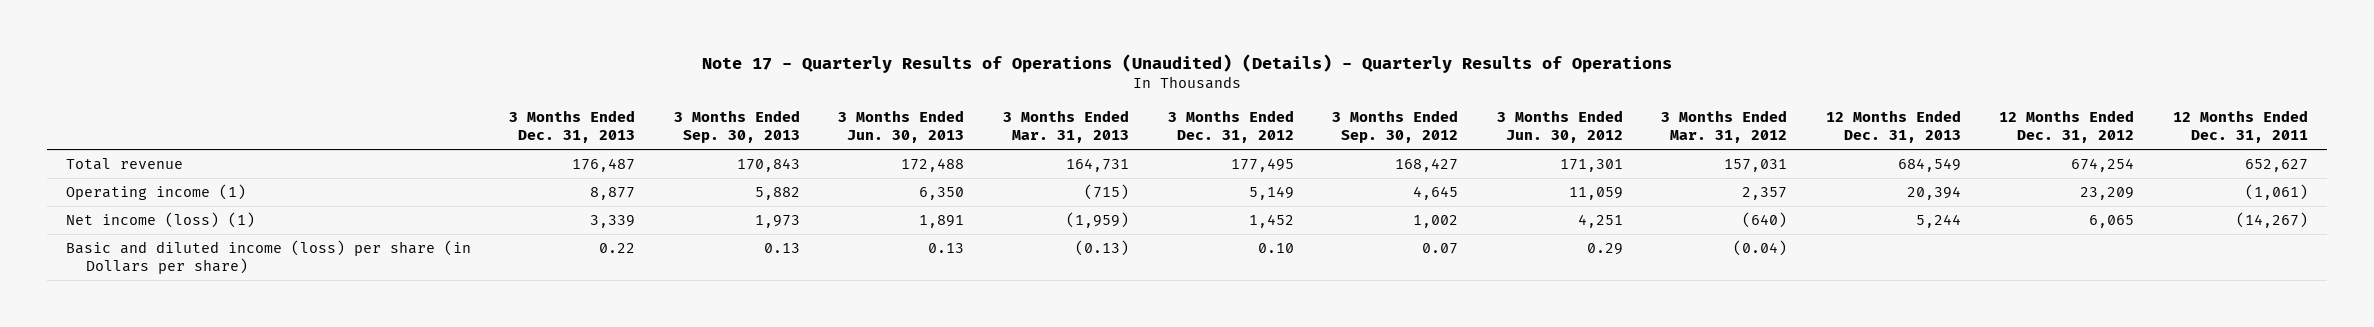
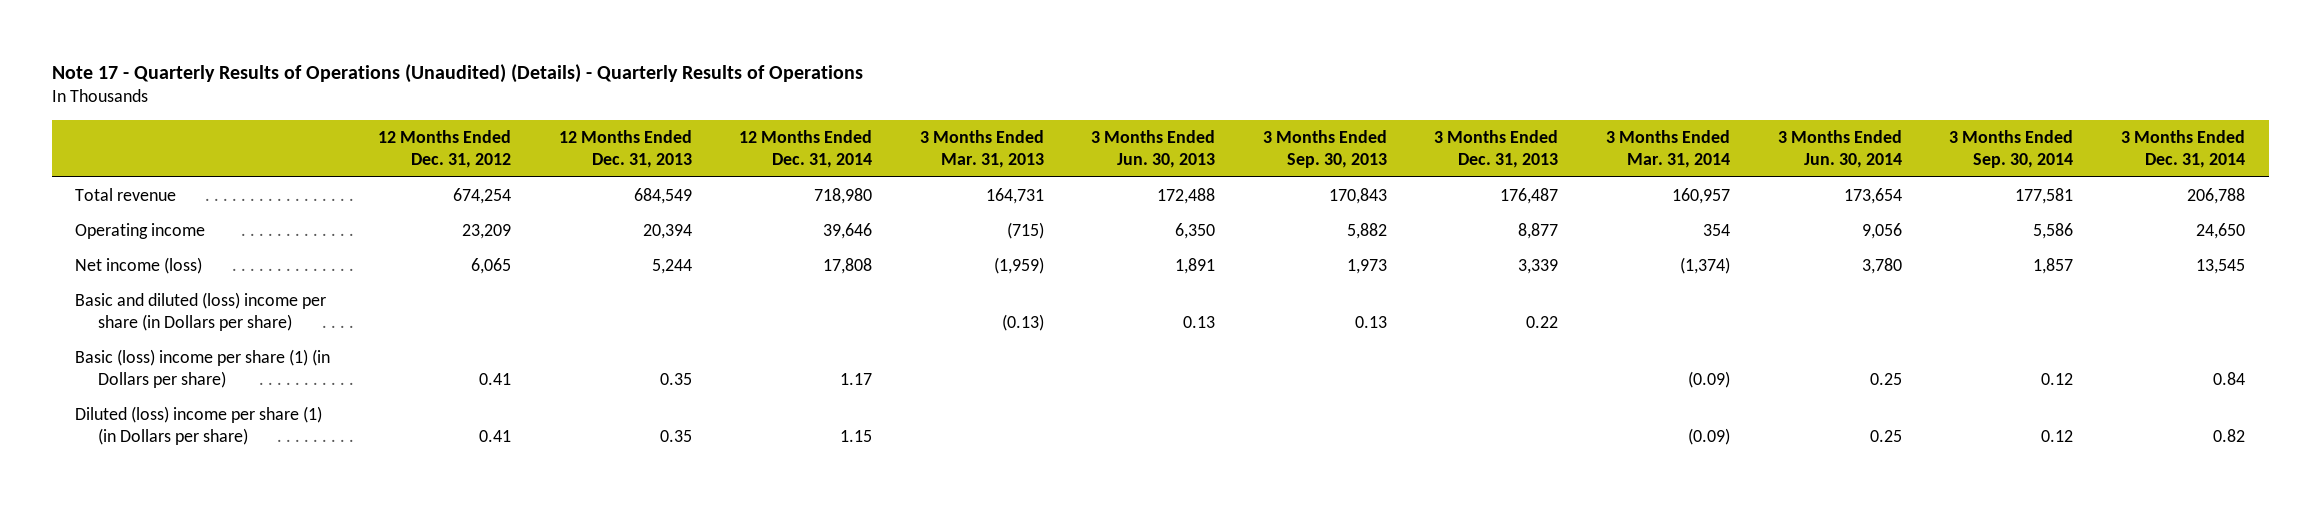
[1167,109,1294,144] 3 Months Ended Dec. 31, 2012 -> none
[1332,109,1459,144] 3 Months Ended Sep. 30, 2012 -> none
[1496,109,1623,144] 3 Months Ended Jun. 30, 2012 -> none
[1661,109,1788,144] 3 Months Ended Mar. 31, 2012 -> none
[2172,109,2308,144] 12 Months Ended Dec. 31, 2011 -> none
none -> [739,129,873,168] 12 Months Ended Dec. 31, 2014
none -> [1606,129,1731,168] 3 Months Ended Mar. 31, 2014
none -> [1777,129,1902,168] 3 Months Ended Jun. 30, 2014
none -> [1949,129,2074,168] 3 Months Ended Sep. 30, 2014
none -> [2120,129,2245,168] 3 Months Ended Dec. 31, 2014
[65,184,246,201] Operating income (1) -> [75,223,206,240] Operating income
[65,212,255,229] Net income (loss) (1) -> [75,257,203,275] Net income (loss)
[65,240,471,275] Basic and diluted income (loss) per share (in Dollars per share) -> [75,292,327,331] Basic and diluted (loss) income per share (in Dollars per share)
none -> [75,349,331,388] Basic (loss) income per share (1) (in Dollars per share)
none -> [75,406,323,445] Diluted (loss) income per share (1) (in Dollars per share)

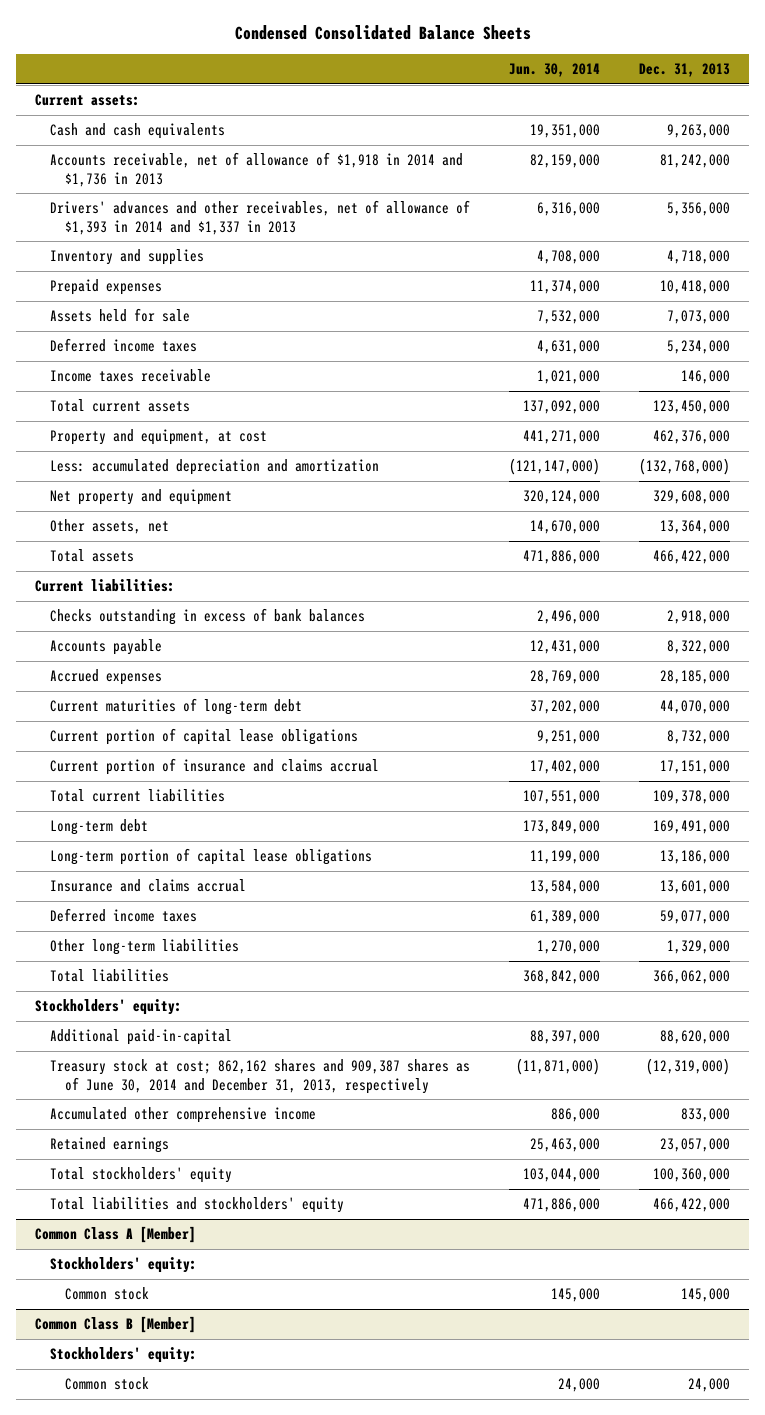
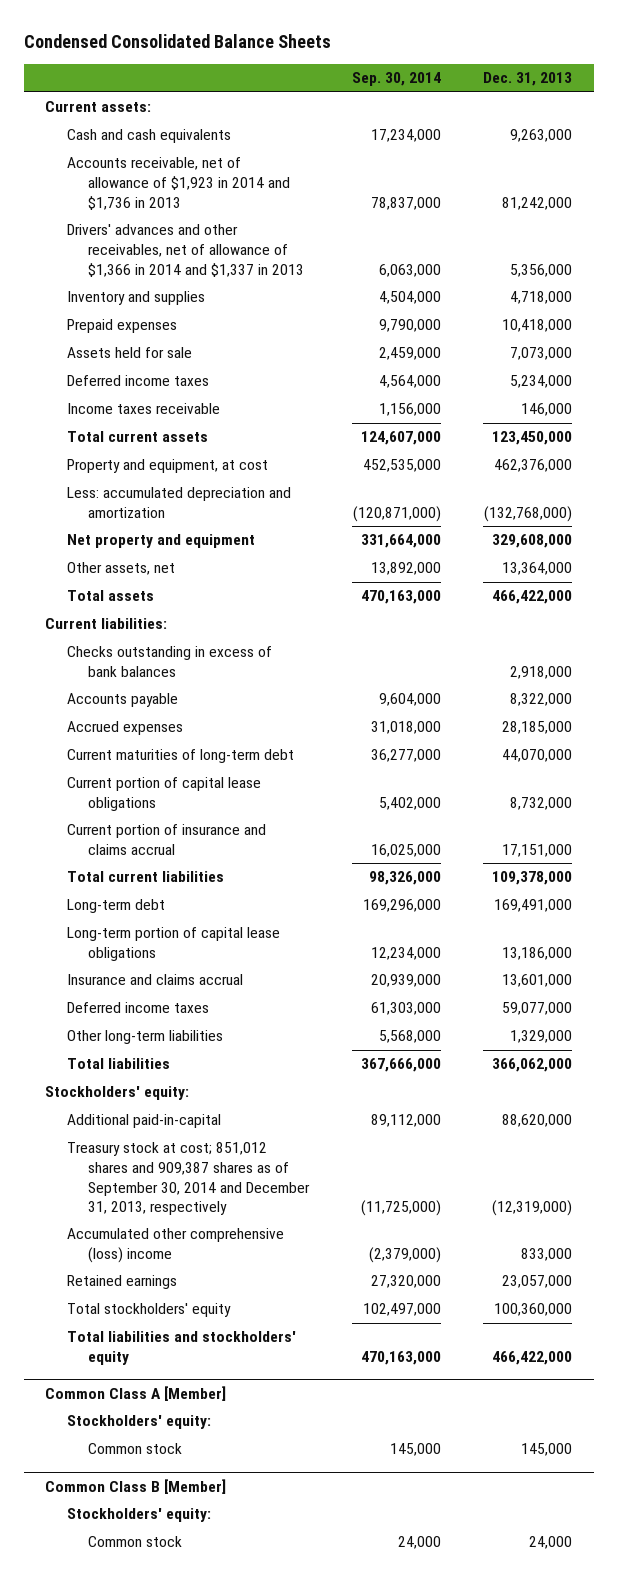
[509,63,601,78] Jun. 30, 2014 -> none
none -> [351,72,441,87] Sep. 30, 2014
[50,152,464,187] Accounts receivable, net of allowance of $1,918 in 2014 and $1,736 in 2013 -> [66,157,290,210] Accounts receivable, net of allowance of $1,923 in 2014 and $1,736 in 2013
[50,200,471,235] Drivers' advances and other receivables, net of allowance of $1,393 in 2014 and $1,337 in 2013 -> [66,224,304,277] Drivers' advances and other receivables, net of allowance of $1,366 in 2014 and $1,337 in 2013
[50,1059,471,1094] Treasury stock at cost; 862,162 shares and 909,387 shares as of June 30, 2014 and December 31, 2013, respectively -> [66,1142,310,1216] Treasury stock at cost; 851,012 shares and 909,387 shares as of September 30, 2014 and December 31, 2013, respectively
[50,1107,317,1124] Accumulated other comprehensive income -> [66,1228,284,1263] Accumulated other comprehensive (loss) income

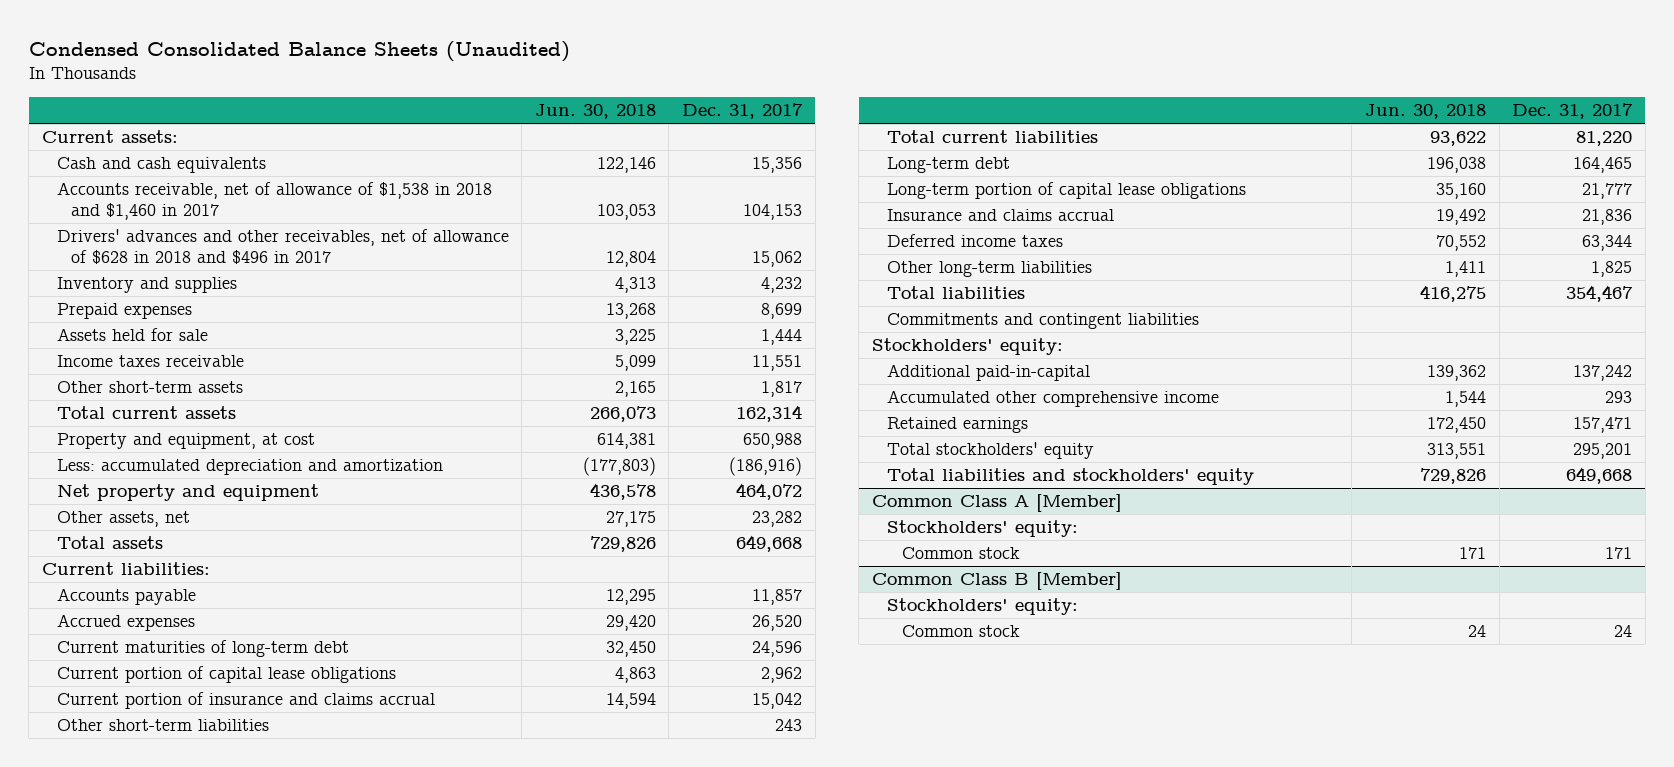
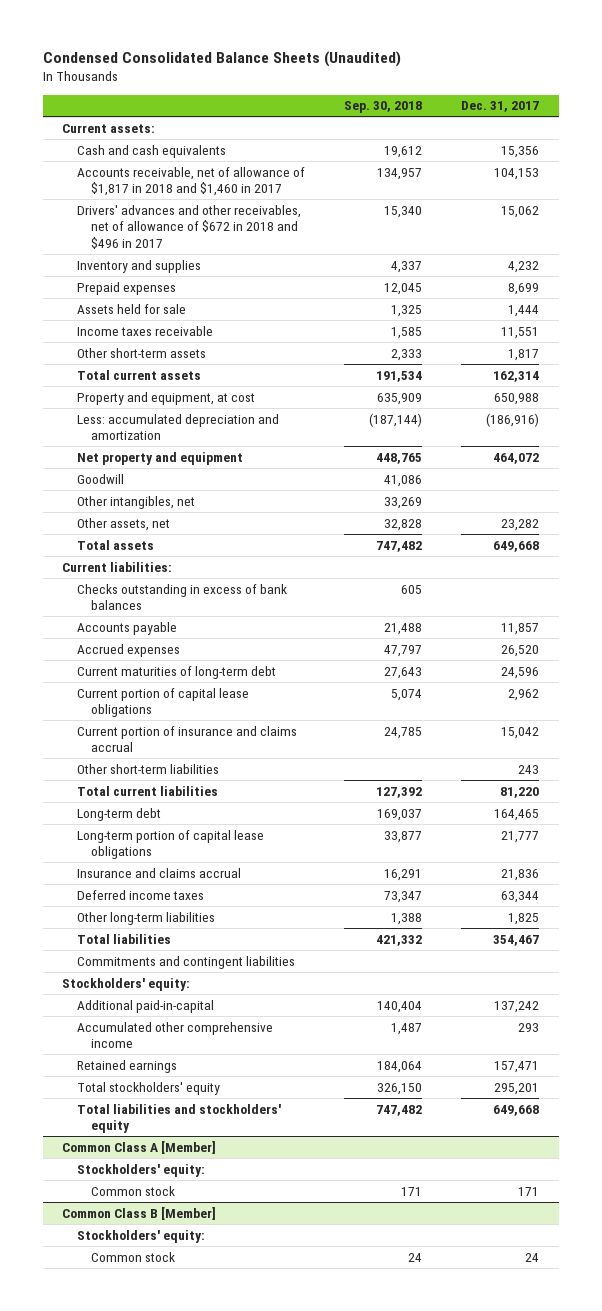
[534,104,656,120] Jun. 30, 2018 -> none
none -> [343,101,422,114] Sep. 30, 2018
[56,182,492,220] Accounts receivable, net of allowance of $1,538 in 2018 and $1,460 in 2017 -> [76,166,305,197] Accounts receivable, net of allowance of $1,817 in 2018 and $1,460 in 2017
[56,229,509,264] Drivers' advances and other receivables, net of allowance of $628 in 2018 and $496 in 2017 -> [76,204,301,249] Drivers' advances and other receivables, net of allowance of $672 in 2018 and $496 in 2017
none -> [76,473,124,484] Goodwill
none -> [76,495,195,509] Other intangibles, net
none -> [76,583,287,611] Checks outstanding in excess of bank balances

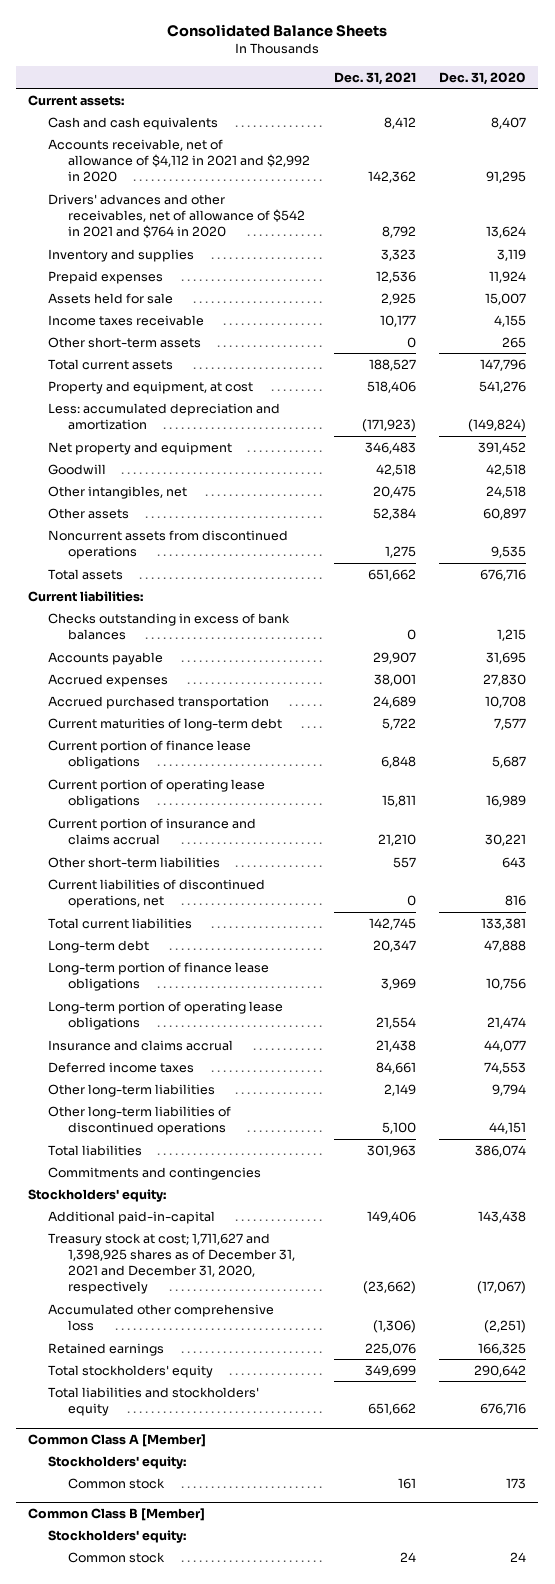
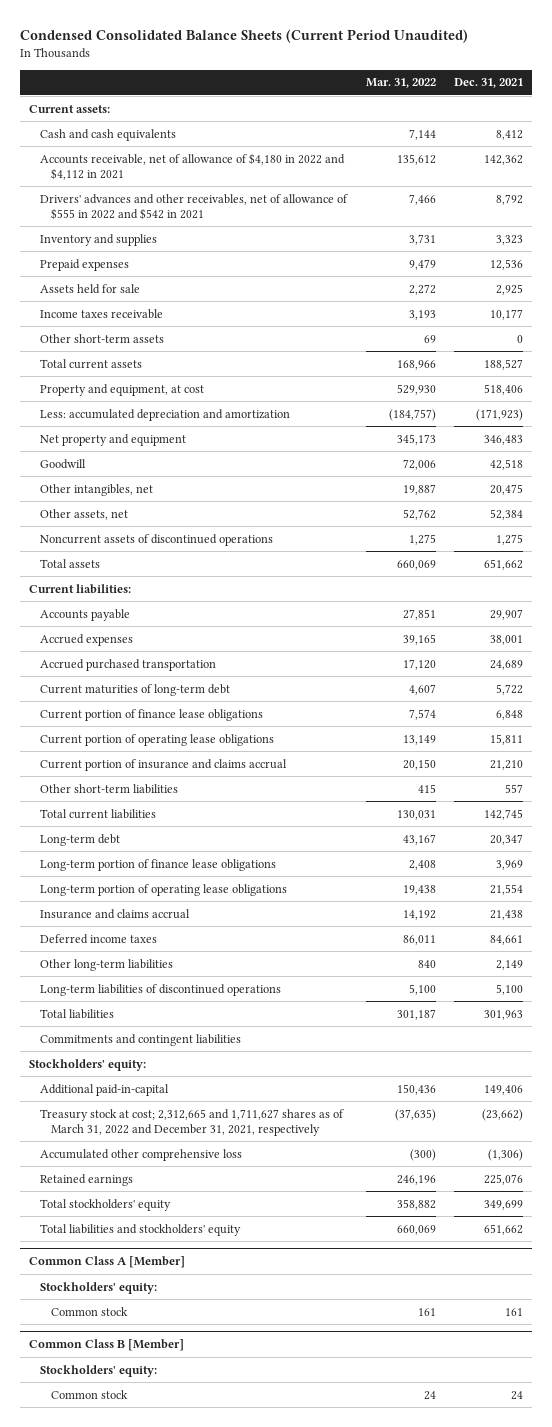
[167,23,388,37] Consolidated Balance Sheets -> [20,28,469,43] Condensed Consolidated Balance Sheets (Current Period Unaudited)
[439,71,527,85] Dec. 31, 2020 -> none
none -> [365,78,436,89] Mar. 31, 2022
[48,138,311,183] Accounts receivable, net of allowance of $4,112 in 2021 and $2,992 in 2020 -> [40,152,346,181] Accounts receivable, net of allowance of $4,180 in 2022 and $4,112 in 2021
[48,193,306,239] Drivers' advances and other receivables, net of allowance of $542 in 2021 and $764 in 2020 -> [40,193,349,221] Drivers' advances and other receivables, net of allowance of $555 in 2022 and $542 in 2021
[48,507,130,519] Other assets -> [40,508,129,520] Other assets, net
[48,529,289,559] Noncurrent assets from discontinued operations -> [40,533,274,546] Noncurrent assets of discontinued operations
[48,612,291,640] Checks outstanding in excess of bank balances -> none
[48,878,266,908] Current liabilities of discontinued operations, net -> none
[48,1105,232,1135] Other long-term liabilities of discontinued operations -> [40,983,282,996] Long-term liabilities of discontinued operations
[48,1166,262,1180] Commitments and contingencies -> [40,1033,242,1046] Commitments and contingent liabilities
[48,1232,296,1295] Treasury stock at cost; 1,711,627 and 1,398,925 shares as of December 31, 2021 and December 31, 2020, respectively -> [40,1108,345,1137] Treasury stock at cost; 2,312,665 and 1,711,627 shares as of March 31, 2022 and December 31, 2021, respectively

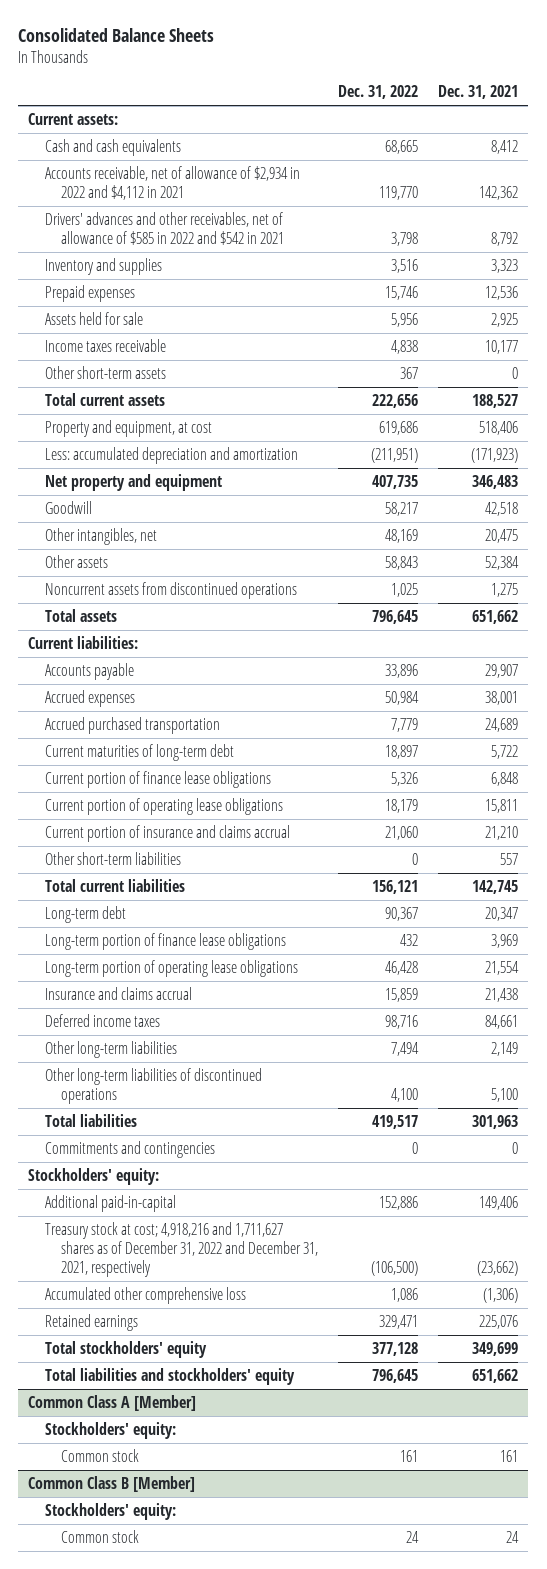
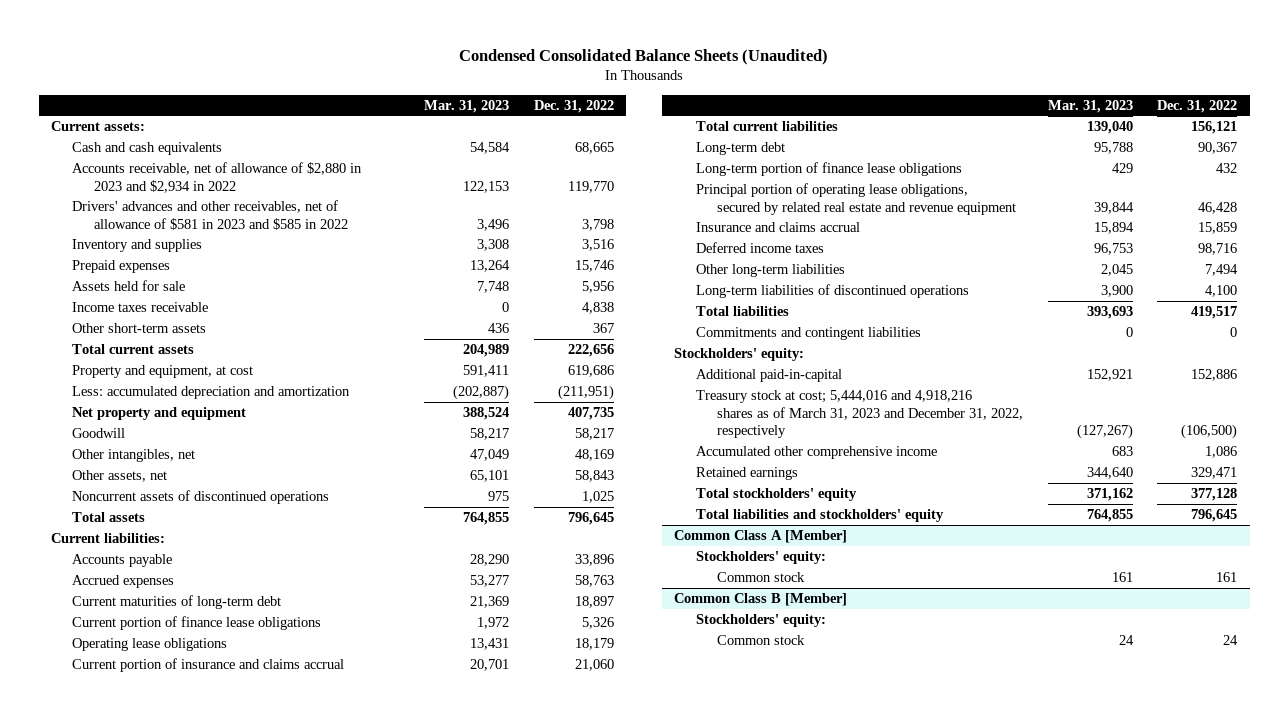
[18,28,215,43] Consolidated Balance Sheets -> [459,48,829,65] Condensed Consolidated Balance Sheets (Unaudited)
[438,85,519,100] Dec. 31, 2021 -> none
none -> [424,99,510,113] Mar. 31, 2023
[44,165,300,201] Accounts receivable, net of allowance of $2,934 in 2022 and $4,112 in 2021 -> [72,162,363,193] Accounts receivable, net of allowance of $2,880 in 2023 and $2,934 in 2022
[44,211,285,246] Drivers' advances and other receivables, net of allowance of $585 in 2022 and $542 in 2021 -> [72,200,348,230] Drivers' advances and other receivables, net of allowance of $581 in 2023 and $585 in 2022
[44,554,108,568] Other assets -> [72,470,168,483] Other assets, net
[44,581,297,599] Noncurrent assets from discontinued operations -> [72,490,330,505] Noncurrent assets of discontinued operations
[44,716,220,734] Accrued purchased transportation -> none
[385,690,420,705] 50,984 -> [575,575,615,588] 58,763
[44,797,283,815] Current portion of operating lease obligations -> [72,638,228,652] Operating lease obligations
[44,851,181,865] Other short-term liabilities -> none
[44,959,298,977] Long-term portion of operating lease obligations -> [695,183,1017,215] Principal portion of operating lease obligations, secured by related real estate and revenue equipment
[44,1067,262,1105] Other long-term liabilities of discontinued operations -> [695,284,969,299] Long-term liabilities of discontinued operations
[44,1140,215,1158] Commitments and contingencies -> [695,327,921,341] Commitments and contingent liabilities
[44,1221,319,1278] Treasury stock at cost; 4,918,216 and 1,711,627 shares as of December 31, 2022 and December 31, 2021, respectively -> [695,390,1024,439] Treasury stock at cost; 5,444,016 and 4,918,216 shares as of March 31, 2023 and December 31, 2022, respectively
[44,1286,246,1304] Accumulated other comprehensive loss -> [695,446,937,460] Accumulated other comprehensive income

